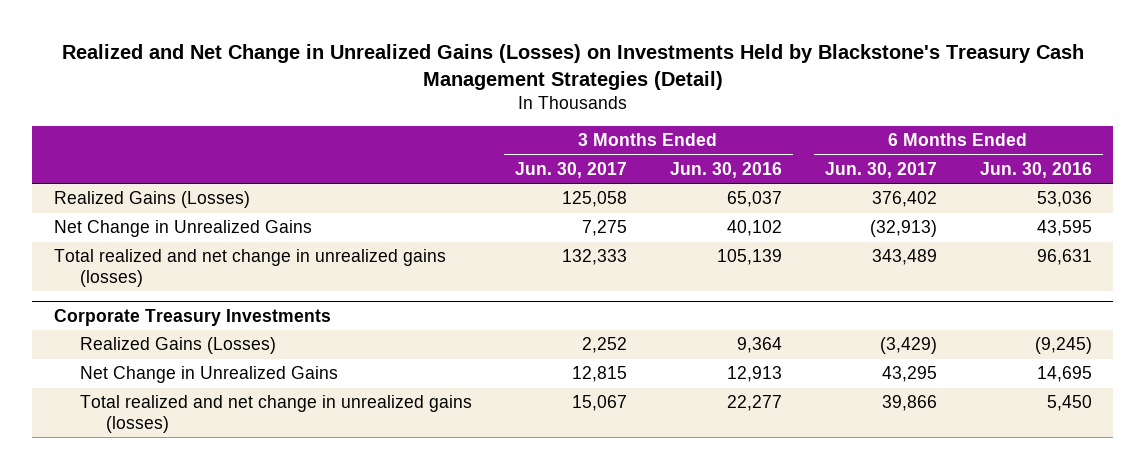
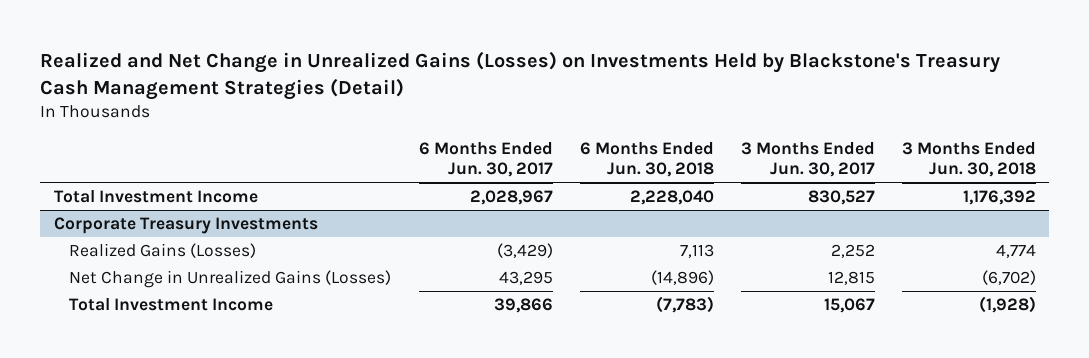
[669,162,782,179] Jun. 30, 2016 -> none
[979,162,1092,179] Jun. 30, 2016 -> none
none -> [579,141,714,178] 6 Months Ended Jun. 30, 2018
none -> [901,141,1036,178] 3 Months Ended Jun. 30, 2018
[53,191,250,209] Realized Gains (Losses) -> none
[53,220,312,238] Net Change in Unrealized Gains -> none
[53,249,446,288] Total realized and net change in unrealized gains (losses) -> none
none -> [53,190,258,204] Total Investment Income
[79,366,338,384] Net Change in Unrealized Gains -> [69,270,392,289] Net Change in Unrealized Gains (Losses)
[79,395,472,434] Total realized and net change in unrealized gains (losses) -> [69,298,274,312] Total Investment Income

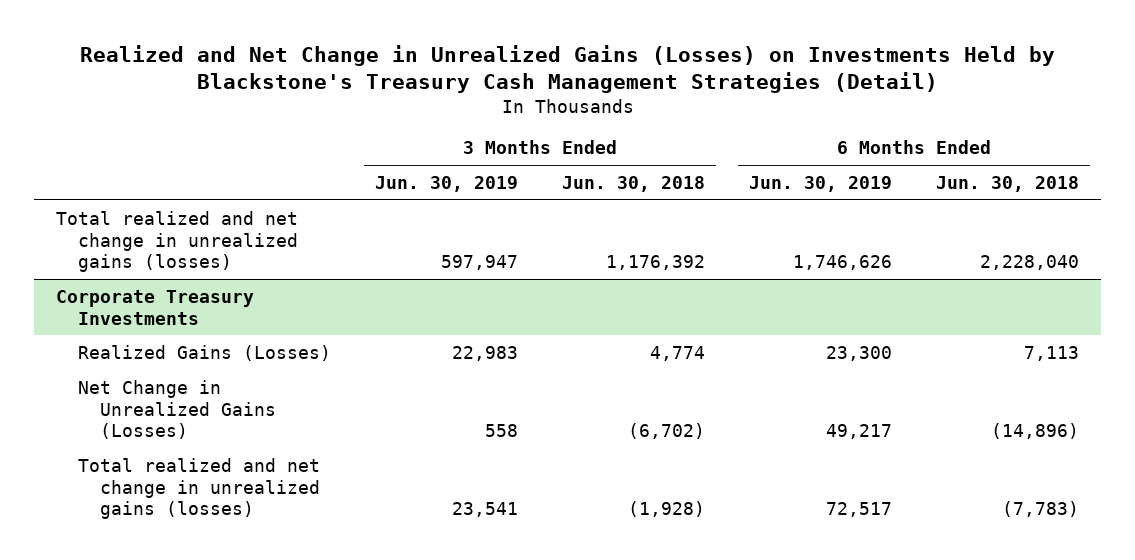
[418,141,553,178] 6 Months Ended Jun. 30, 2017 -> none
[740,141,875,178] 3 Months Ended Jun. 30, 2017 -> none
none -> [375,175,519,192] Jun. 30, 2019
none -> [748,175,892,192] Jun. 30, 2019
[53,190,258,204] Total Investment Income -> [56,210,299,273] Total realized and net change in unrealized gains (losses)
[69,298,274,312] Total Investment Income -> [78,457,321,520] Total realized and net change in unrealized gains (losses)

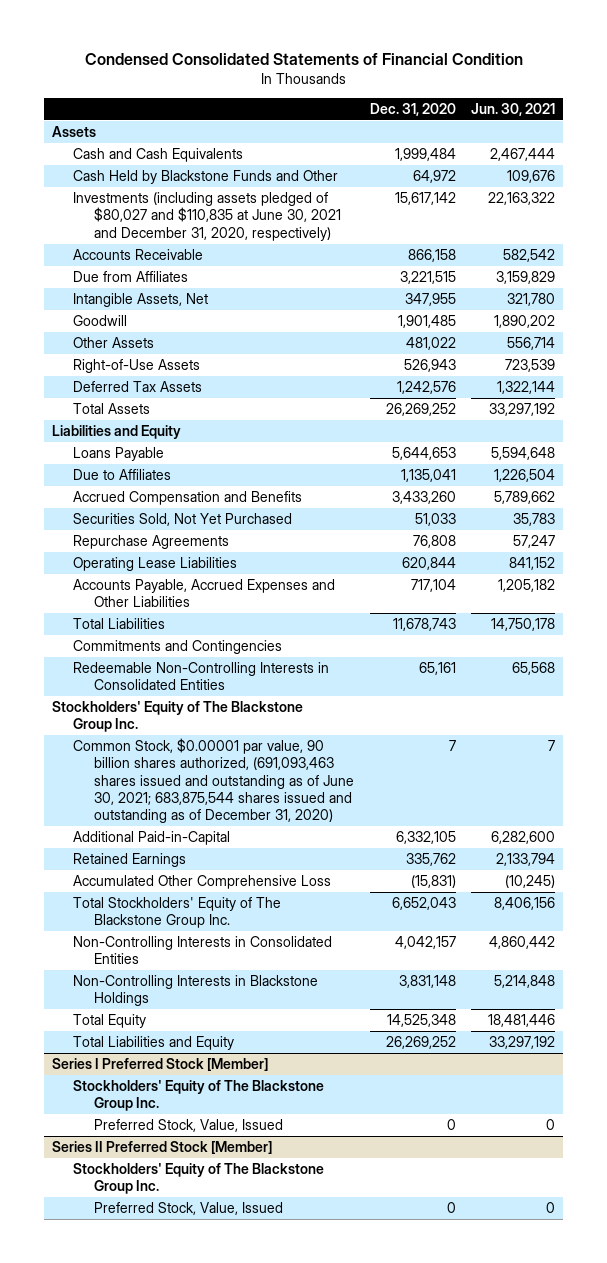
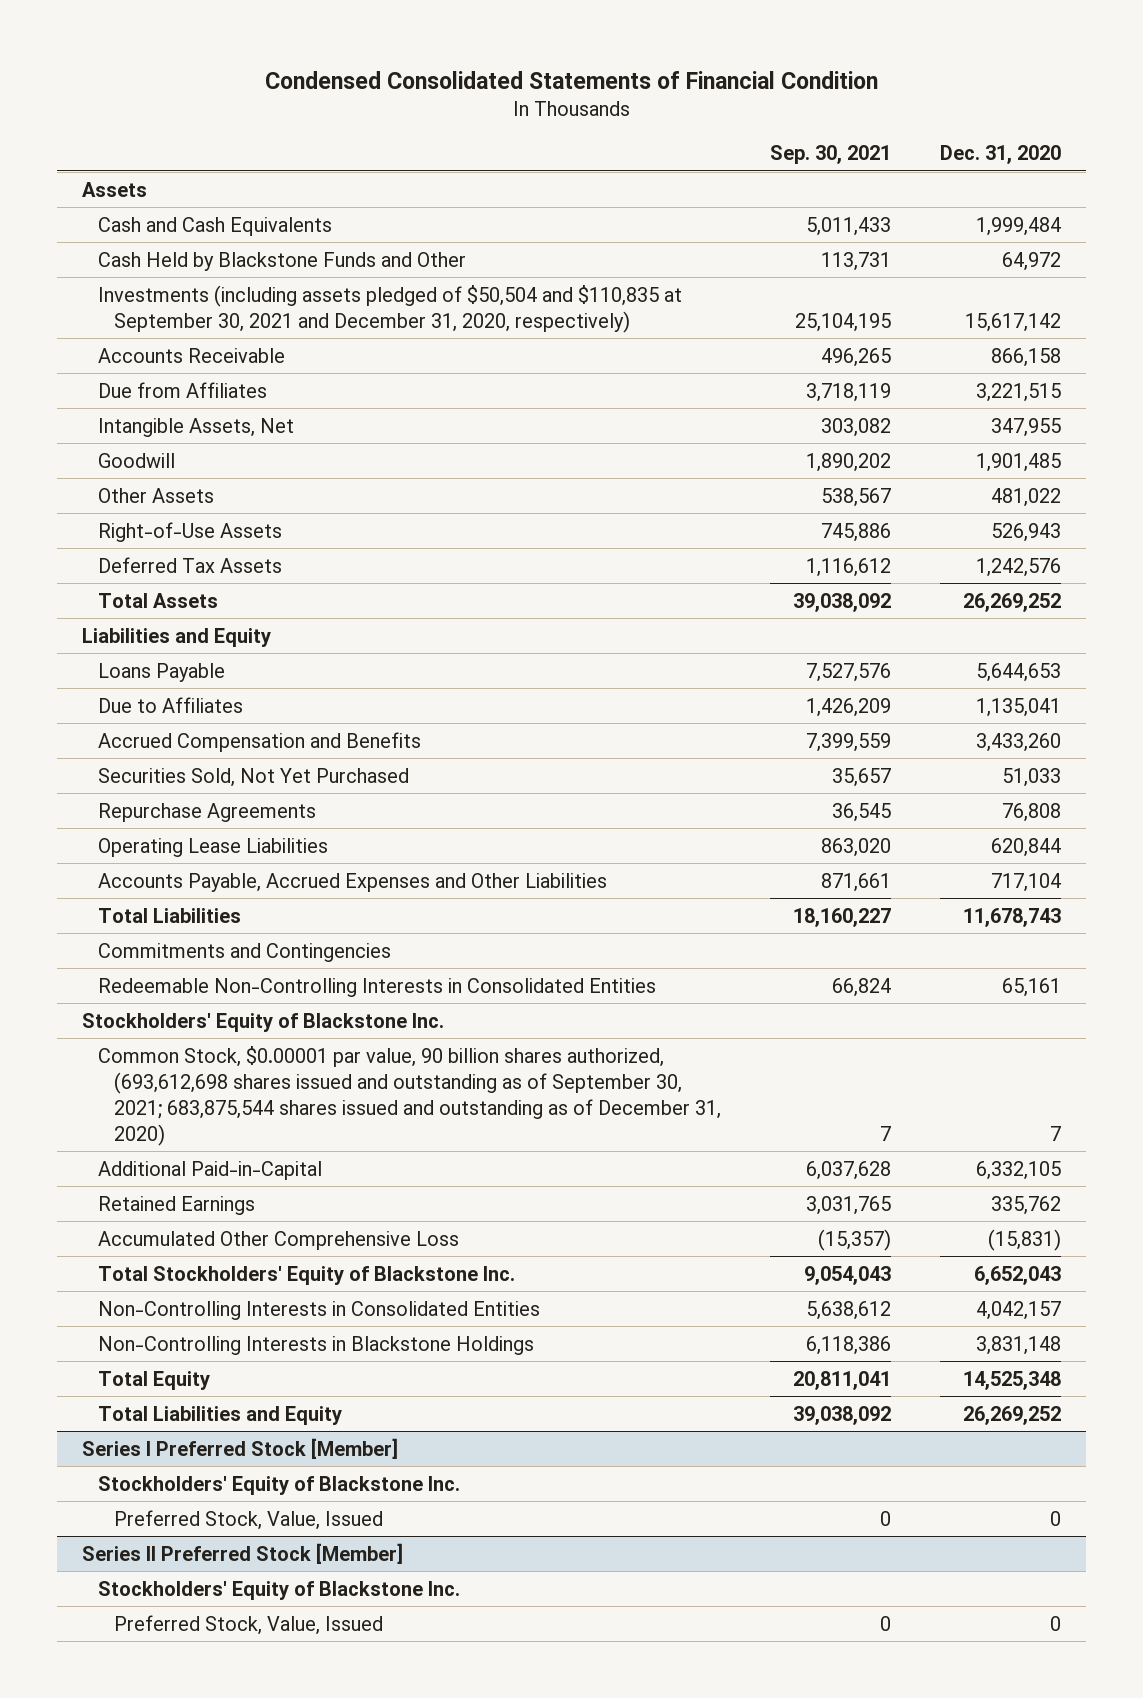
[471,102,556,116] Jun. 30, 2021 -> none
none -> [770,145,892,165] Sep. 30, 2021
[72,191,341,241] Investments (including assets pledged of $80,027 and $110,835 at June 30, 2021 and December 31, 2020, respectively) -> [97,284,682,333] Investments (including assets pledged of $50,504 and $110,835 at September 30, 2021 and December 31, 2020, respectively)
[51,700,303,733] Stockholders' Equity of The Blackstone Group Inc. -> [81,1012,444,1032] Stockholders' Equity of Blackstone Inc.
[72,737,354,824] Common Stock, $0.00001 par value, 90 billion shares authorized, (691,093,463 shares issued and outstanding as of June 30, 2021; 683,875,544 shares issued and outstanding as of December 31, 2020) -> [97,1045,721,1146] Common Stock, $0.00001 par value, 90 billion shares authorized, (693,612,698 shares issued and outstanding as of September 30, 2021; 683,875,544 shares issued and outstanding as of December 31, 2020)
[72,896,281,929] Total Stockholders' Equity of The Blackstone Group Inc. -> [97,1265,515,1285] Total Stockholders' Equity of Blackstone Inc.
[72,1079,324,1112] Stockholders' Equity of The Blackstone Group Inc. -> [97,1475,460,1495] Stockholders' Equity of Blackstone Inc.
[72,1162,324,1195] Stockholders' Equity of The Blackstone Group Inc. -> [97,1580,460,1600] Stockholders' Equity of Blackstone Inc.

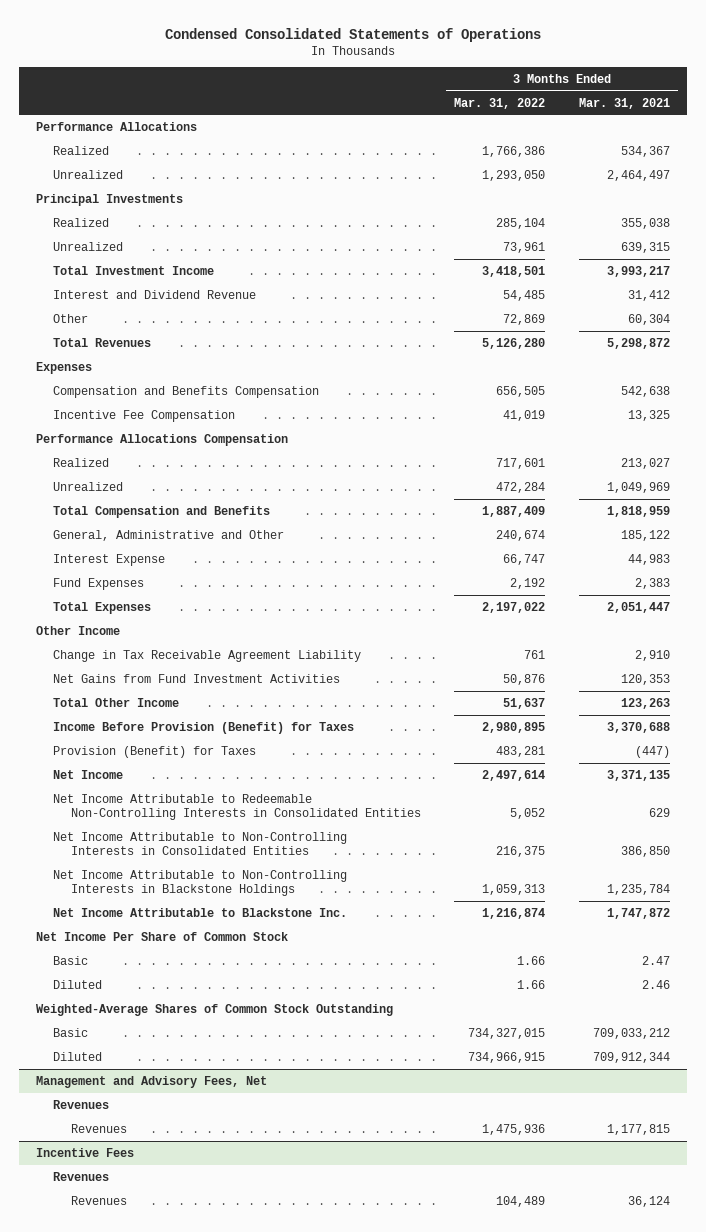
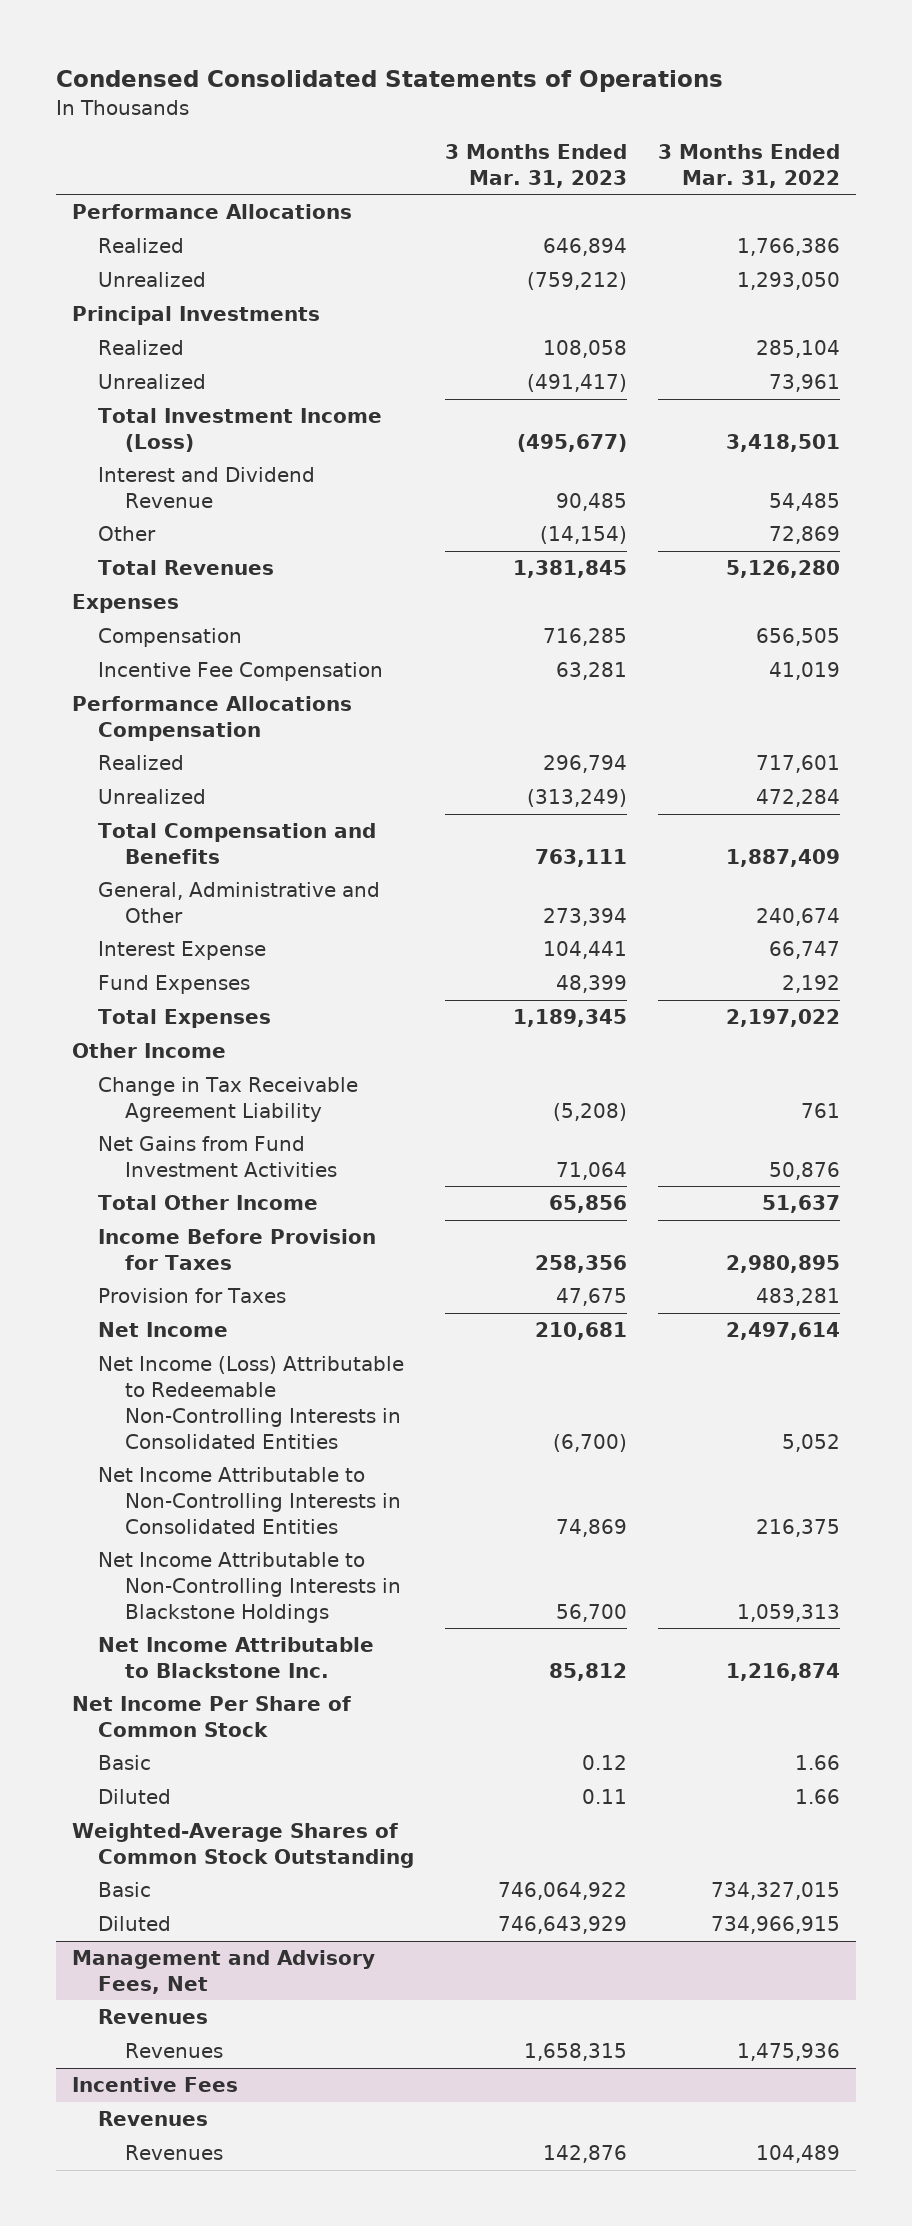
[578,97,670,109] Mar. 31, 2021 -> none
none -> [445,143,628,188] 3 Months Ended Mar. 31, 2023
[53,265,215,275] Total Investment Income -> [98,408,383,452] Total Investment Income (Loss)
[53,385,320,398] Compensation and Benefits Compensation -> [98,628,243,648] Compensation
[53,721,355,734] Income Before Provision (Benefit) for Taxes -> [98,1229,377,1270] Income Before Provision for Taxes
[53,745,257,758] Provision (Benefit) for Taxes -> [98,1288,287,1304] Provision for Taxes
[53,793,421,821] Net Income Attributable to Redeemable Non-Controlling Interests in Consolidated Entities -> [98,1356,405,1449] Net Income (Loss) Attributable to Redeemable Non-Controlling Interests in Consolidated Entities

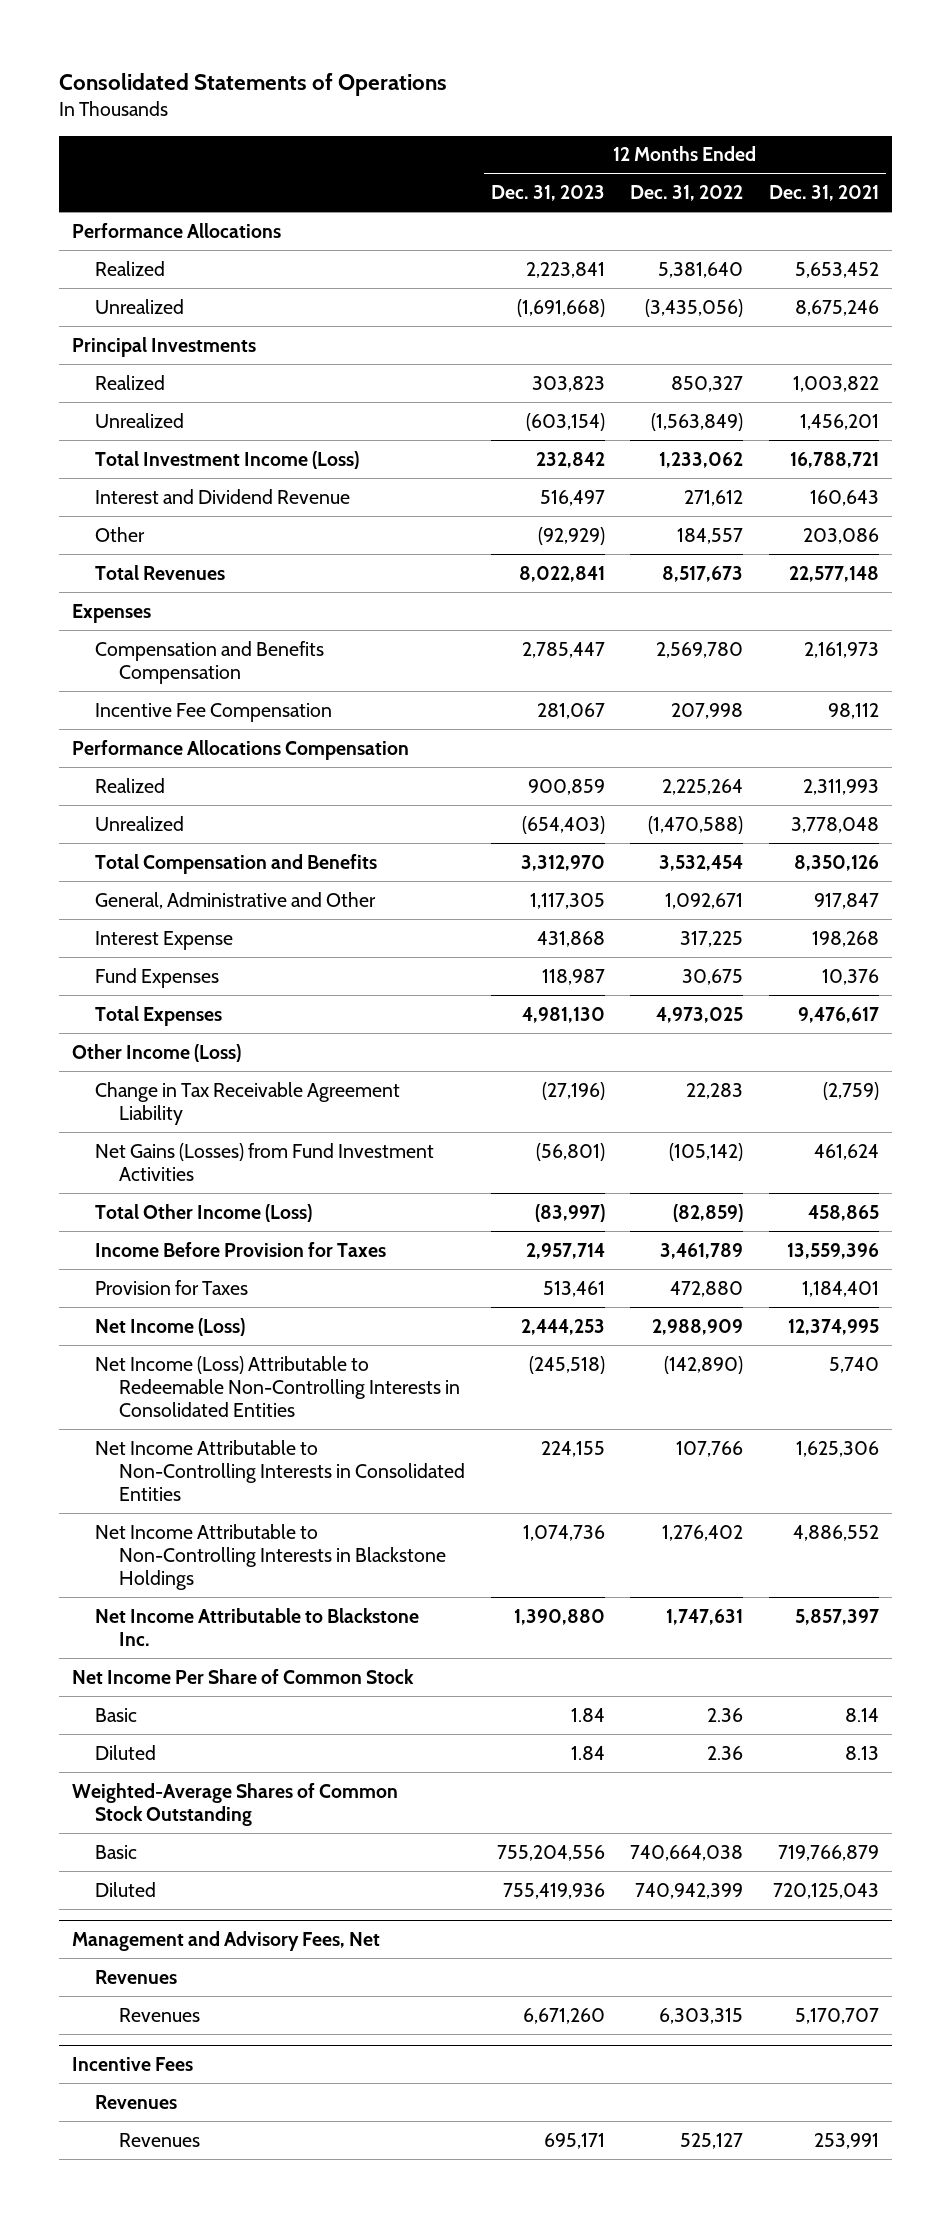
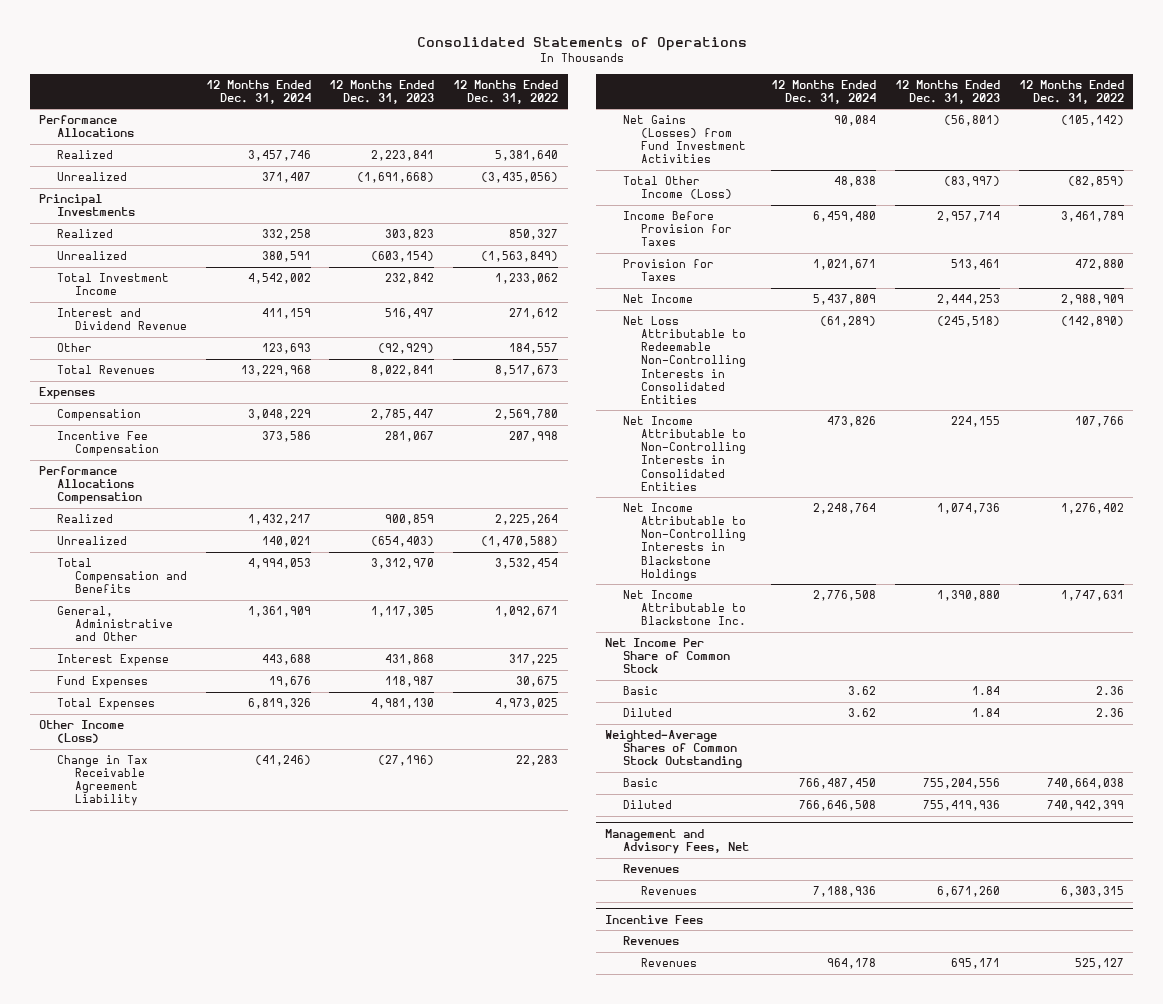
[769,185,880,202] Dec. 31, 2021 -> none
none -> [205,79,311,104] 12 Months Ended Dec. 31, 2024
[95,450,360,469] Total Investment Income (Loss) -> [56,273,169,296] Total Investment Income
[95,640,325,684] Compensation and Benefits Compensation -> [56,409,141,422] Compensation
[95,1317,246,1336] Net Income (Loss) -> [622,294,693,304] Net Income
[95,1355,460,1417] Net Income (Loss) Attributable to Redeemable Non-Controlling Interests in Consolidated Entities -> [622,316,746,404] Net Loss Attributable to Redeemable Non-Controlling Interests in Consolidated Entities

